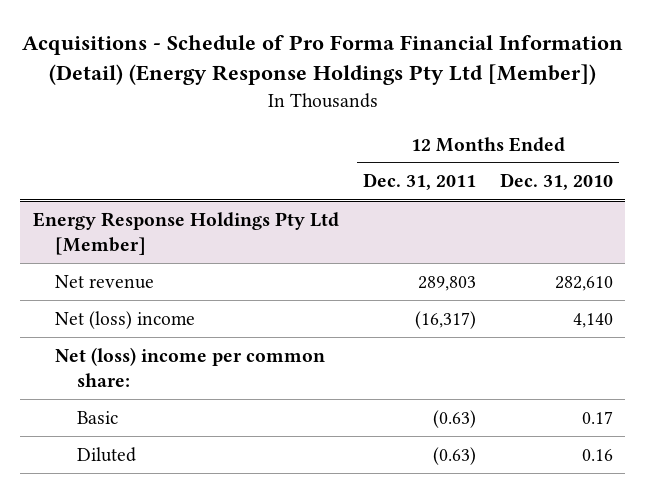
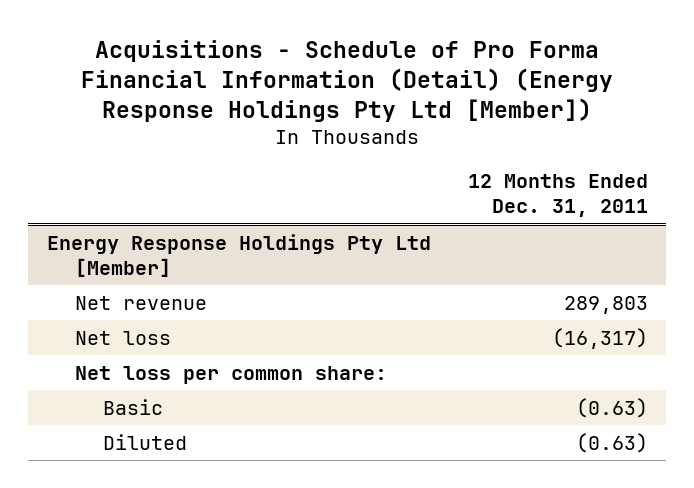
[500,173,614,191] Dec. 31, 2010 -> none
[54,310,195,329] Net (loss) income -> [74,330,171,345] Net loss
[54,346,325,387] Net (loss) income per common share: -> [74,365,387,384] Net loss per common share:

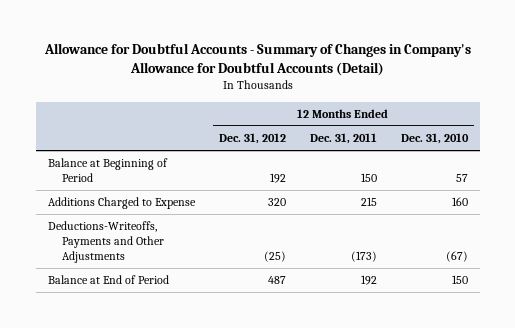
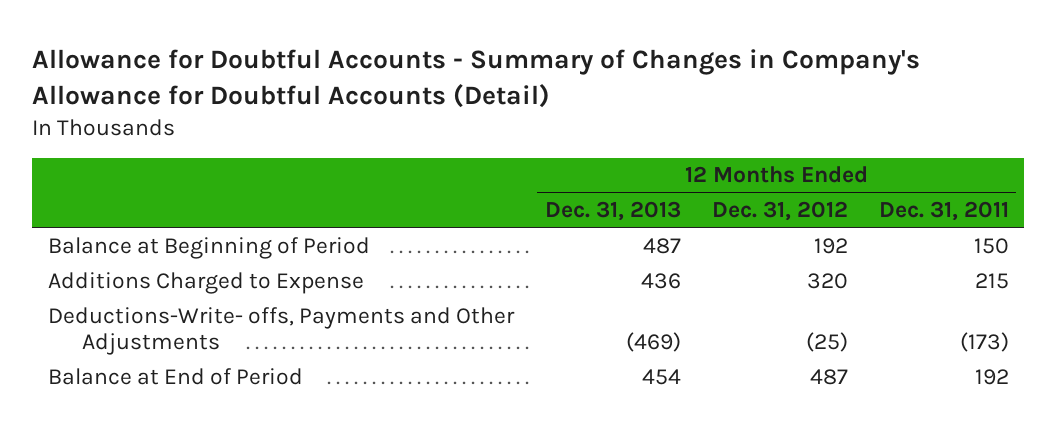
[400,133,469,145] Dec. 31, 2010 -> none
none -> [544,201,681,222] Dec. 31, 2013
[47,221,165,263] Deductions-Writeoffs, Payments and Other Adjustments -> [47,306,515,356] Deductions-Write- offs, Payments and Other Adjustments

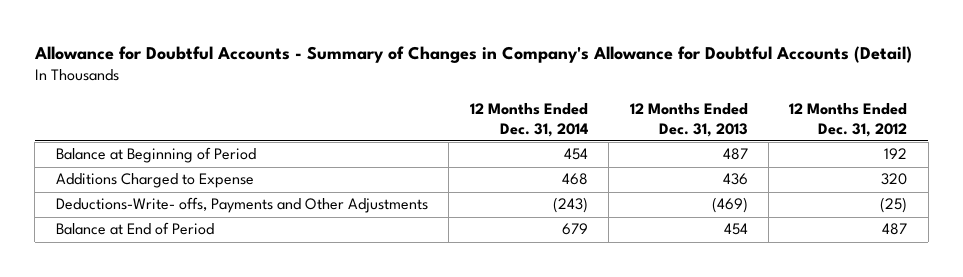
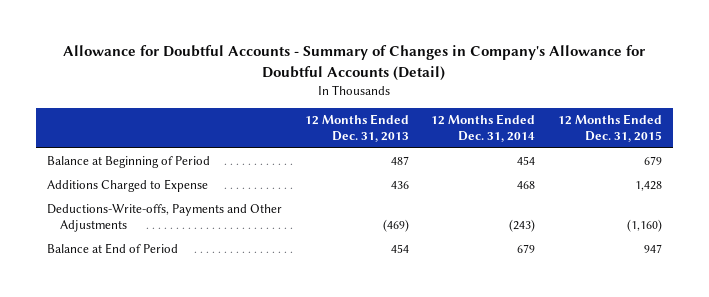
[789,102,908,137] 12 Months Ended Dec. 31, 2012 -> none
none -> [557,114,662,142] 12 Months Ended Dec. 31, 2015
[55,197,428,214] Deductions-Write- offs, Payments and Other Adjustments -> [46,204,282,233] Deductions-Write-offs, Payments and Other Adjustments

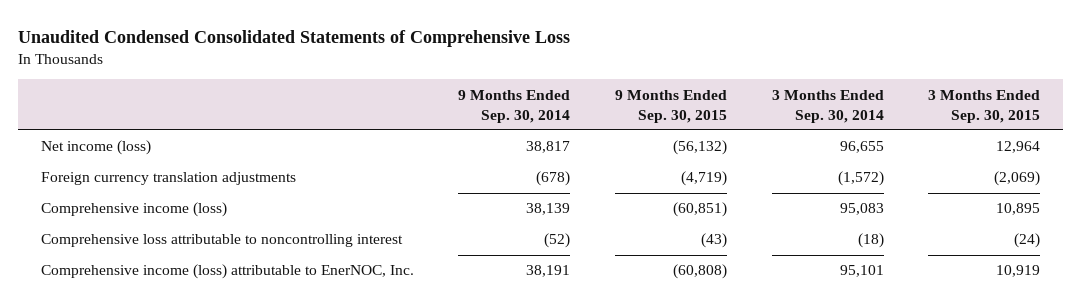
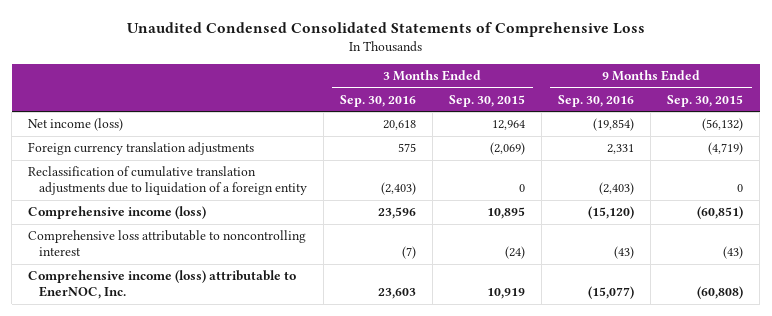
[458,89,571,123] 9 Months Ended Sep. 30, 2014 -> none
[771,89,884,123] 3 Months Ended Sep. 30, 2014 -> none
none -> [339,94,416,107] Sep. 30, 2016
none -> [558,94,635,107] Sep. 30, 2016
none -> [28,166,307,196] Reclassification of cumulative translation adjustments due to liquidation of a foreign entity

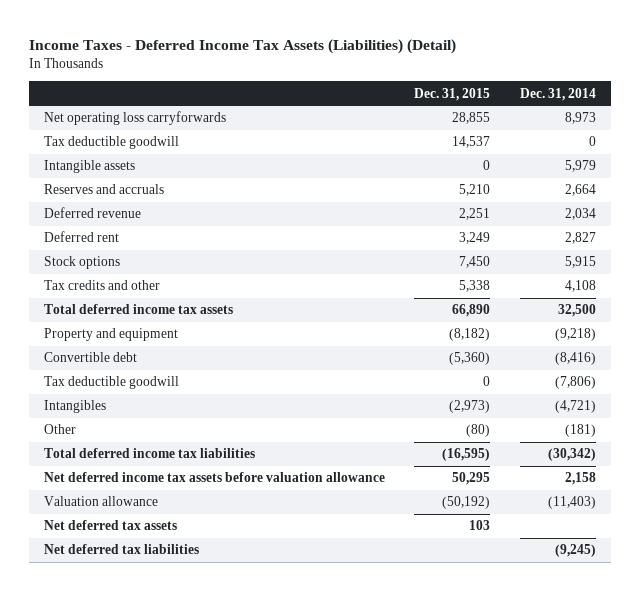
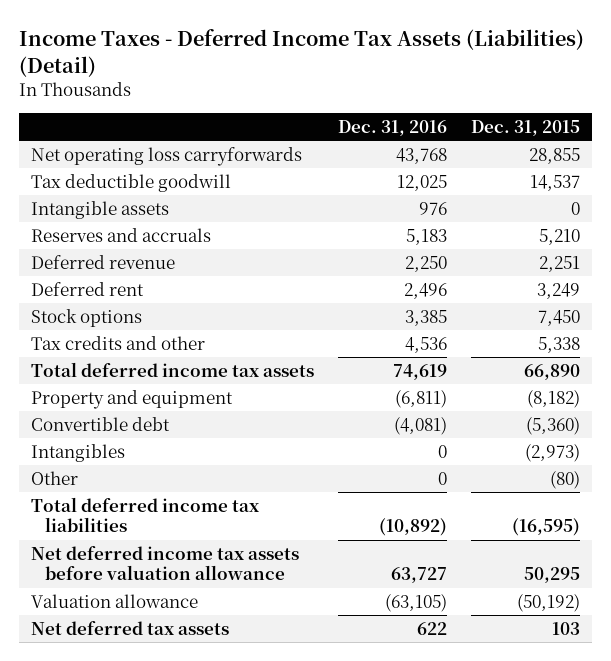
[520,87,597,101] Dec. 31, 2014 -> none
none -> [338,119,448,136] Dec. 31, 2016
[43,376,179,390] Tax deductible goodwill -> none
[43,544,199,555] Net deferred tax liabilities -> none

